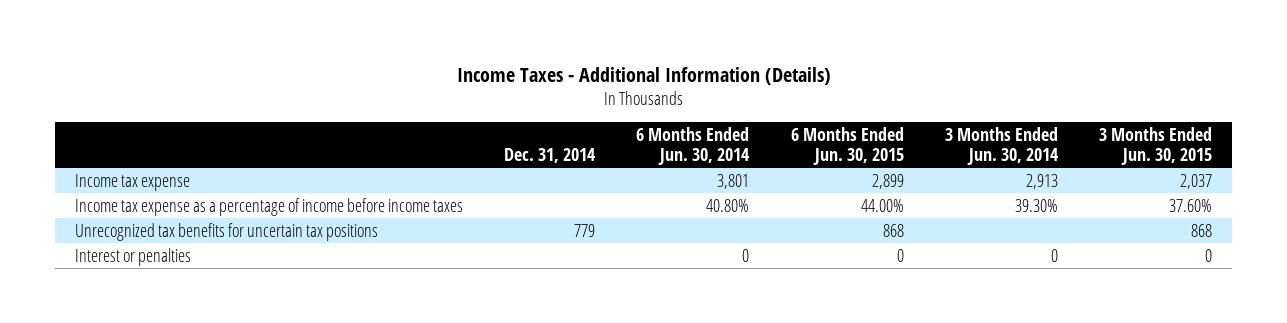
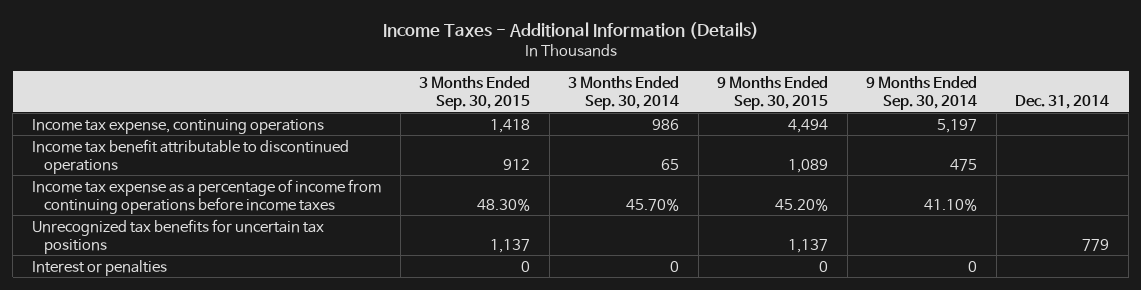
[636,126,751,166] 6 Months Ended Jun. 30, 2014 -> none
[790,126,904,166] 6 Months Ended Jun. 30, 2015 -> none
[944,126,1059,166] 3 Months Ended Jun. 30, 2014 -> none
[1098,126,1212,166] 3 Months Ended Jun. 30, 2015 -> none
none -> [419,75,531,110] 3 Months Ended Sep. 30, 2015
none -> [568,75,680,110] 3 Months Ended Sep. 30, 2014
none -> [717,75,829,110] 9 Months Ended Sep. 30, 2015
none -> [866,75,978,110] 9 Months Ended Sep. 30, 2014
[75,173,191,191] Income tax expense -> [32,118,325,134] Income tax expense, continuing operations
none -> [32,138,350,174] Income tax benefit attributable to discontinued operations
[75,197,464,216] Income tax expense as a percentage of income before income taxes -> [32,178,382,214] Income tax expense as a percentage of income from continuing operations before income taxes

